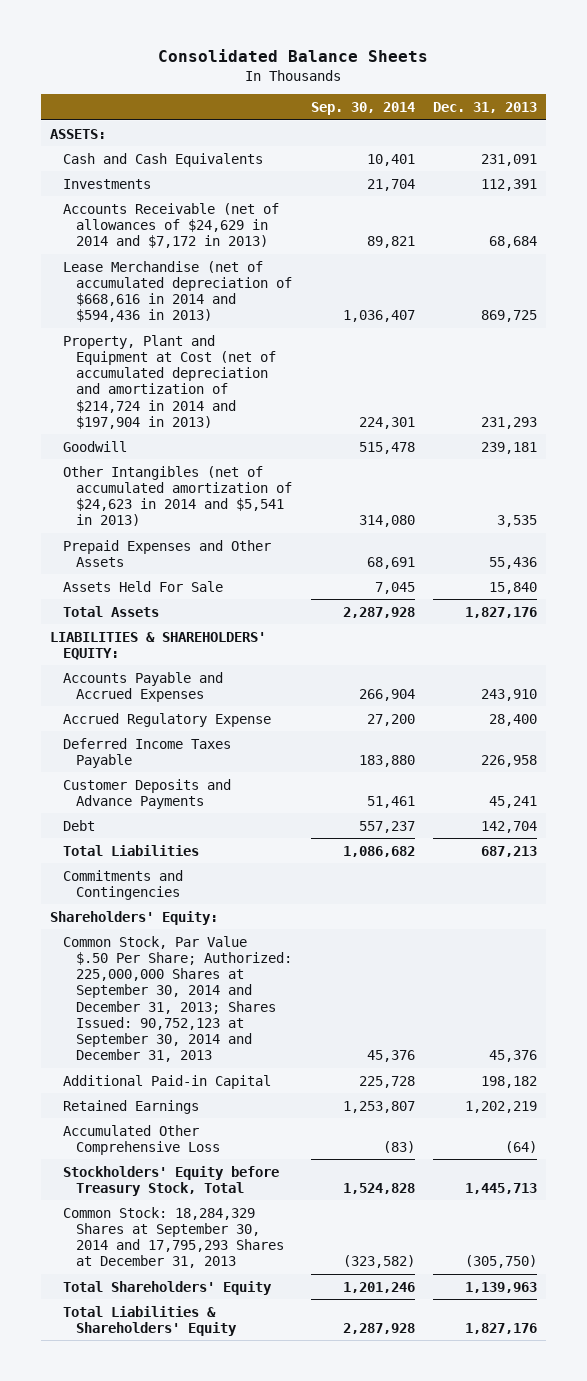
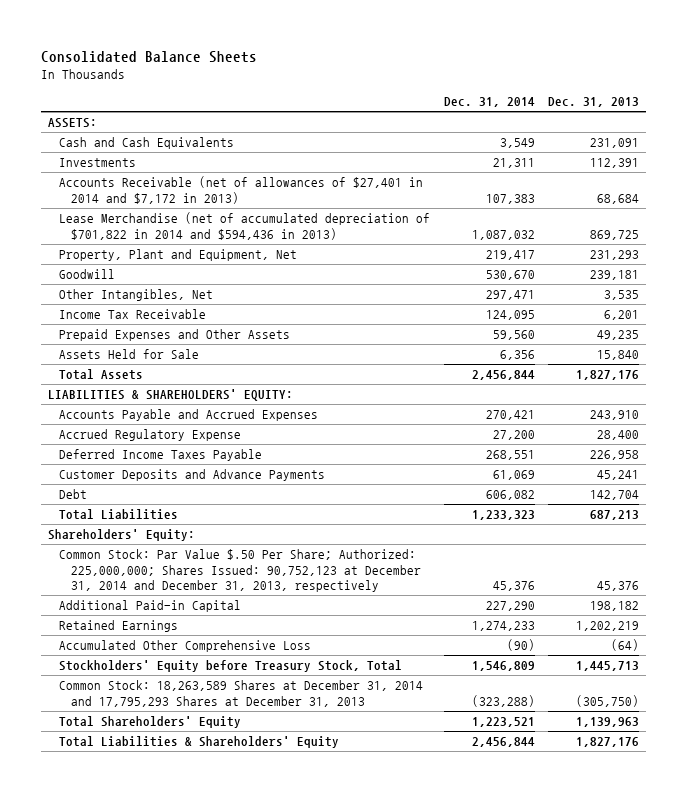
[310,102,415,116] Sep. 30, 2014 -> none
none -> [443,97,535,108] Dec. 31, 2014
[63,202,280,249] Accounts Receivable (net of allowances of $24,629 in 2014 and $7,172 in 2013) -> [59,176,424,204] Accounts Receivable (net of allowances of $27,401 in 2014 and $7,172 in 2013)
[63,260,293,323] Lease Merchandise (net of accumulated depreciation of $668,616 in 2014 and $594,436 in 2013) -> [59,212,431,240] Lease Merchandise (net of accumulated depreciation of $701,822 in 2014 and $594,436 in 2013)
[63,334,277,429] Property, Plant and Equipment at Cost (net of accumulated depreciation and amortization of $214,724 in 2014 and $197,904 in 2013) -> [59,249,298,262] Property, Plant and Equipment, Net
[63,465,293,527] Other Intangibles (net of accumulated amortization of $24,623 in 2014 and $5,541 in 2013) -> [59,289,214,302] Other Intangibles, Net
none -> [59,309,207,320] Income Tax Receivable
[488,556,537,569] 55,436 -> [597,330,640,341] 49,235
[63,580,224,592] Assets Held For Sale -> [59,349,200,360] Assets Held for Sale
[63,869,184,900] Commitments and Contingencies -> none
[63,935,293,1063] Common Stock, Par Value $.50 Per Share; Authorized: 225,000,000 Shares at September 30, 2014 and December 31, 2013; Shares Issued: 90,752,123 at September 30, 2014 and December 31, 2013 -> [59,549,421,592] Common Stock: Par Value $.50 Per Share; Authorized: 225,000,000; Shares Issued: 90,752,123 at December 31, 2014 and December 31, 2013, respectively
[63,1206,285,1269] Common Stock: 18,284,329 Shares at September 30, 2014 and 17,795,293 Shares at December 31, 2013 -> [59,680,424,707] Common Stock: 18,263,589 Shares at December 31, 2014 and 17,795,293 Shares at December 31, 2013

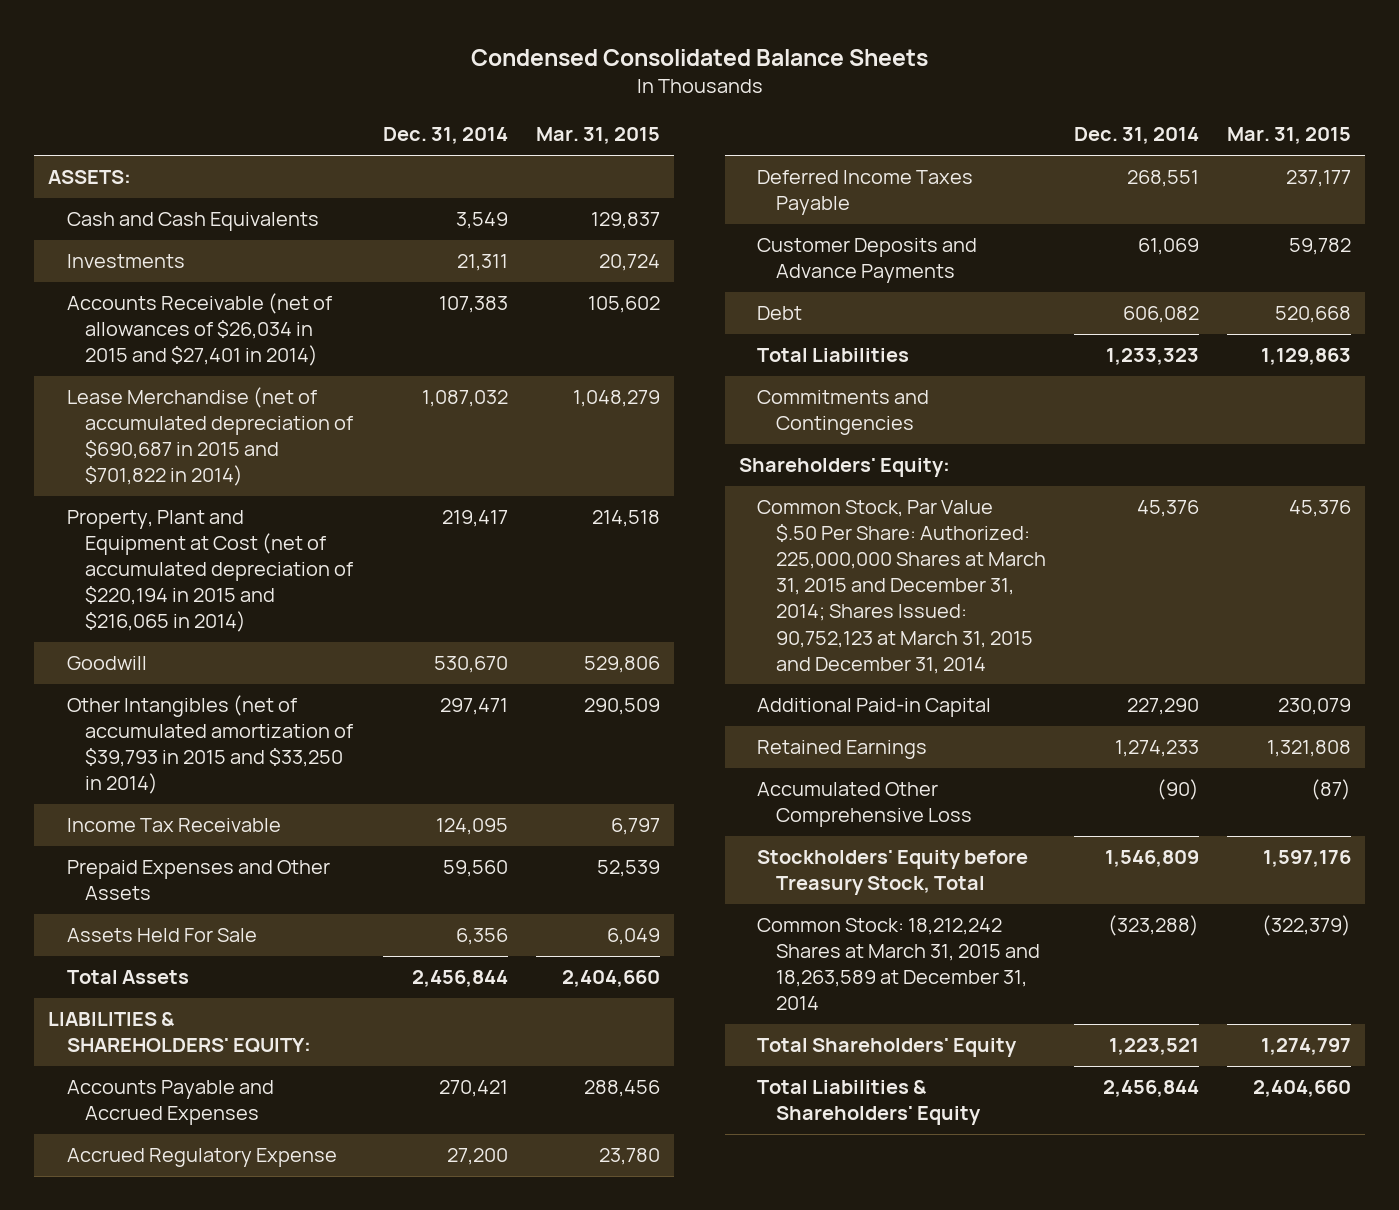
[41,50,258,63] Consolidated Balance Sheets -> [470,48,928,66] Condensed Consolidated Balance Sheets
[548,97,640,108] Dec. 31, 2013 -> none
none -> [536,127,661,145] Mar. 31, 2015
[59,176,424,204] Accounts Receivable (net of allowances of $27,401 in 2014 and $7,172 in 2013) -> [66,293,332,367] Accounts Receivable (net of allowances of $26,034 in 2015 and $27,401 in 2014)
[59,212,431,240] Lease Merchandise (net of accumulated depreciation of $701,822 in 2014 and $594,436 in 2013) -> [66,387,354,487] Lease Merchandise (net of accumulated depreciation of $690,687 in 2015 and $701,822 in 2014)
[59,249,298,262] Property, Plant and Equipment, Net -> [66,510,354,633] Property, Plant and Equipment at Cost (net of accumulated depreciation of $220,194 in 2015 and $216,065 in 2014)
[59,289,214,302] Other Intangibles, Net -> [66,695,354,795] Other Intangibles (net of accumulated amortization of $39,793 in 2015 and $33,250 in 2014)
[59,349,200,360] Assets Held for Sale -> [66,928,257,943] Assets Held For Sale
none -> [757,390,930,436] Commitments and Contingencies
[59,549,421,592] Common Stock: Par Value $.50 Per Share; Authorized: 225,000,000; Shares Issued: 90,752,123 at December 31, 2014 and December 31, 2013, respectively -> [757,500,1046,674] Common Stock, Par Value $.50 Per Share: Authorized: 225,000,000 Shares at March 31, 2015 and December 31, 2014; Shares Issued: 90,752,123 at March 31, 2015 and December 31, 2014
[59,680,424,707] Common Stock: 18,263,589 Shares at December 31, 2014 and 17,795,293 Shares at December 31, 2013 -> [757,918,1040,1011] Common Stock: 18,212,242 Shares at March 31, 2015 and 18,263,589 at December 31, 2014

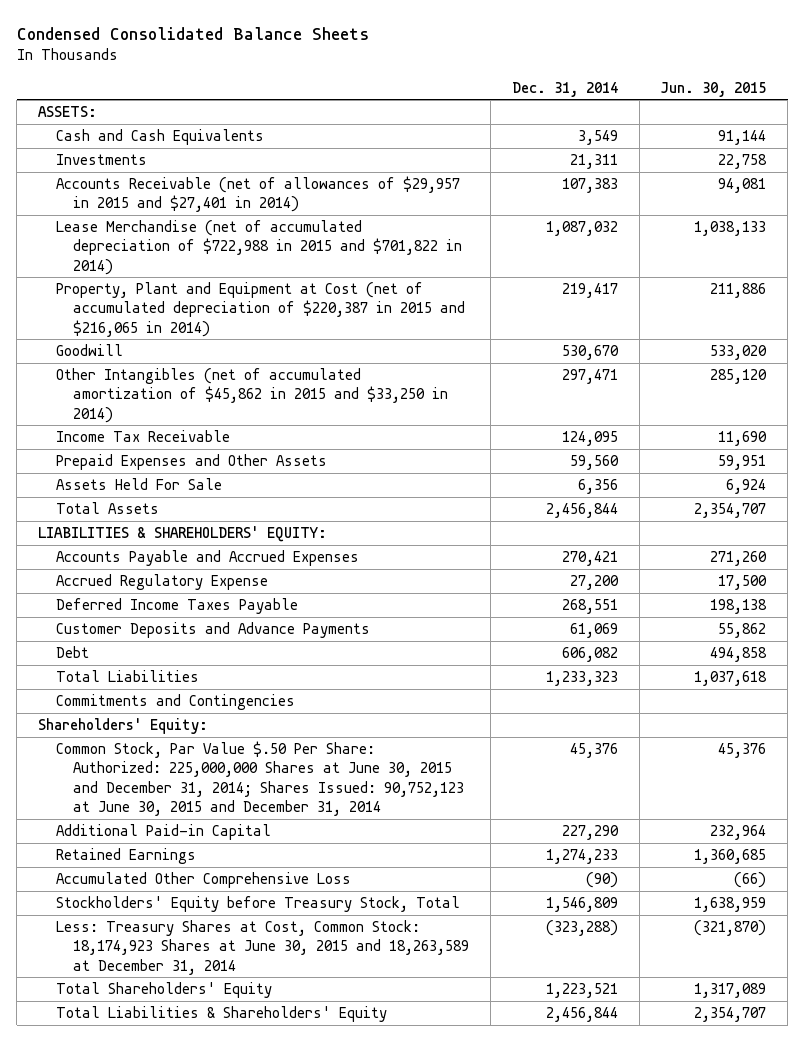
[536,127,661,145] Mar. 31, 2015 -> none
none -> [660,81,767,97] Jun. 30, 2015
[66,293,332,367] Accounts Receivable (net of allowances of $26,034 in 2015 and $27,401 in 2014) -> [55,176,460,213] Accounts Receivable (net of allowances of $29,957 in 2015 and $27,401 in 2014)
[66,387,354,487] Lease Merchandise (net of accumulated depreciation of $690,687 in 2015 and $701,822 in 2014) -> [55,220,463,275] Lease Merchandise (net of accumulated depreciation of $722,988 in 2015 and $701,822 in 2014)
[66,510,354,633] Property, Plant and Equipment at Cost (net of accumulated depreciation of $220,194 in 2015 and $216,065 in 2014) -> [55,282,466,337] Property, Plant and Equipment at Cost (net of accumulated depreciation of $220,387 in 2015 and $216,065 in 2014)
[66,695,354,795] Other Intangibles (net of accumulated amortization of $39,793 in 2015 and $33,250 in 2014) -> [55,368,449,423] Other Intangibles (net of accumulated amortization of $45,862 in 2015 and $33,250 in 2014)
[757,500,1046,674] Common Stock, Par Value $.50 Per Share: Authorized: 225,000,000 Shares at March 31, 2015 and December 31, 2014; Shares Issued: 90,752,123 at March 31, 2015 and December 31, 2014 -> [55,741,465,816] Common Stock, Par Value $.50 Per Share: Authorized: 225,000,000 Shares at June 30, 2015 and December 31, 2014; Shares Issued: 90,752,123 at June 30, 2015 and December 31, 2014
[757,918,1040,1011] Common Stock: 18,212,242 Shares at March 31, 2015 and 18,263,589 at December 31, 2014 -> [55,920,470,975] Less: Treasury Shares at Cost, Common Stock: 18,174,923 Shares at June 30, 2015 and 18,263,589 at December 31, 2014

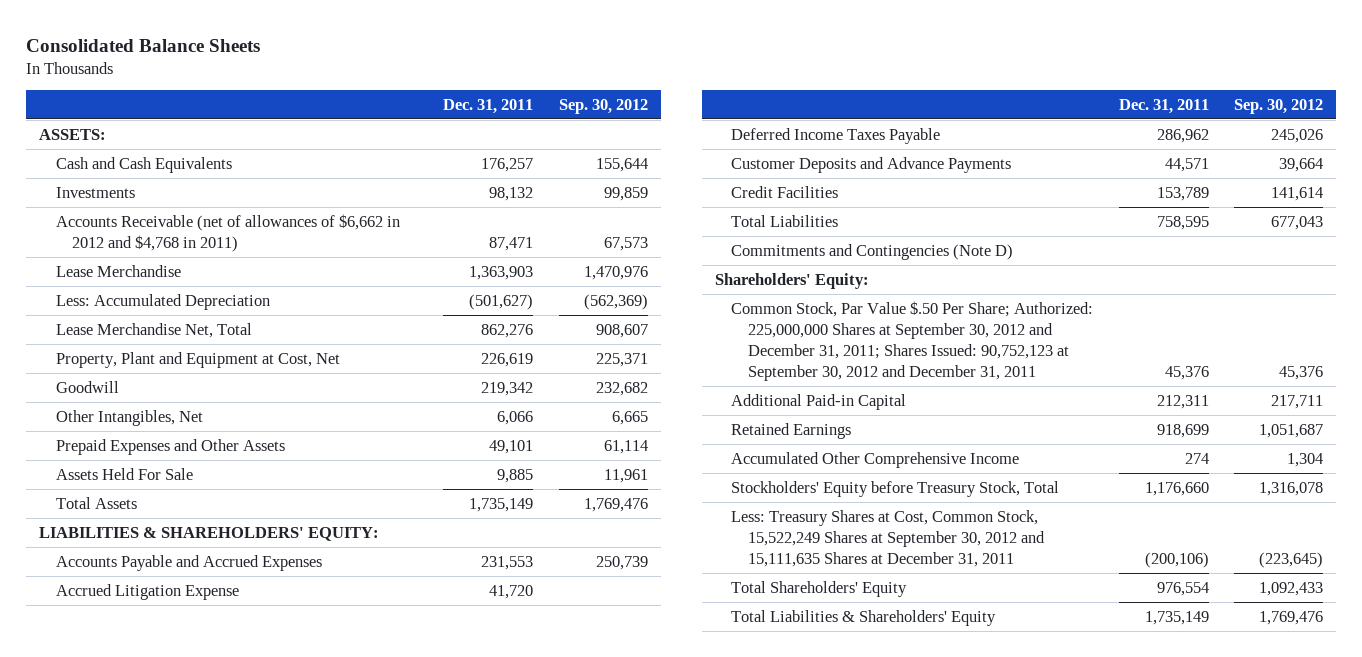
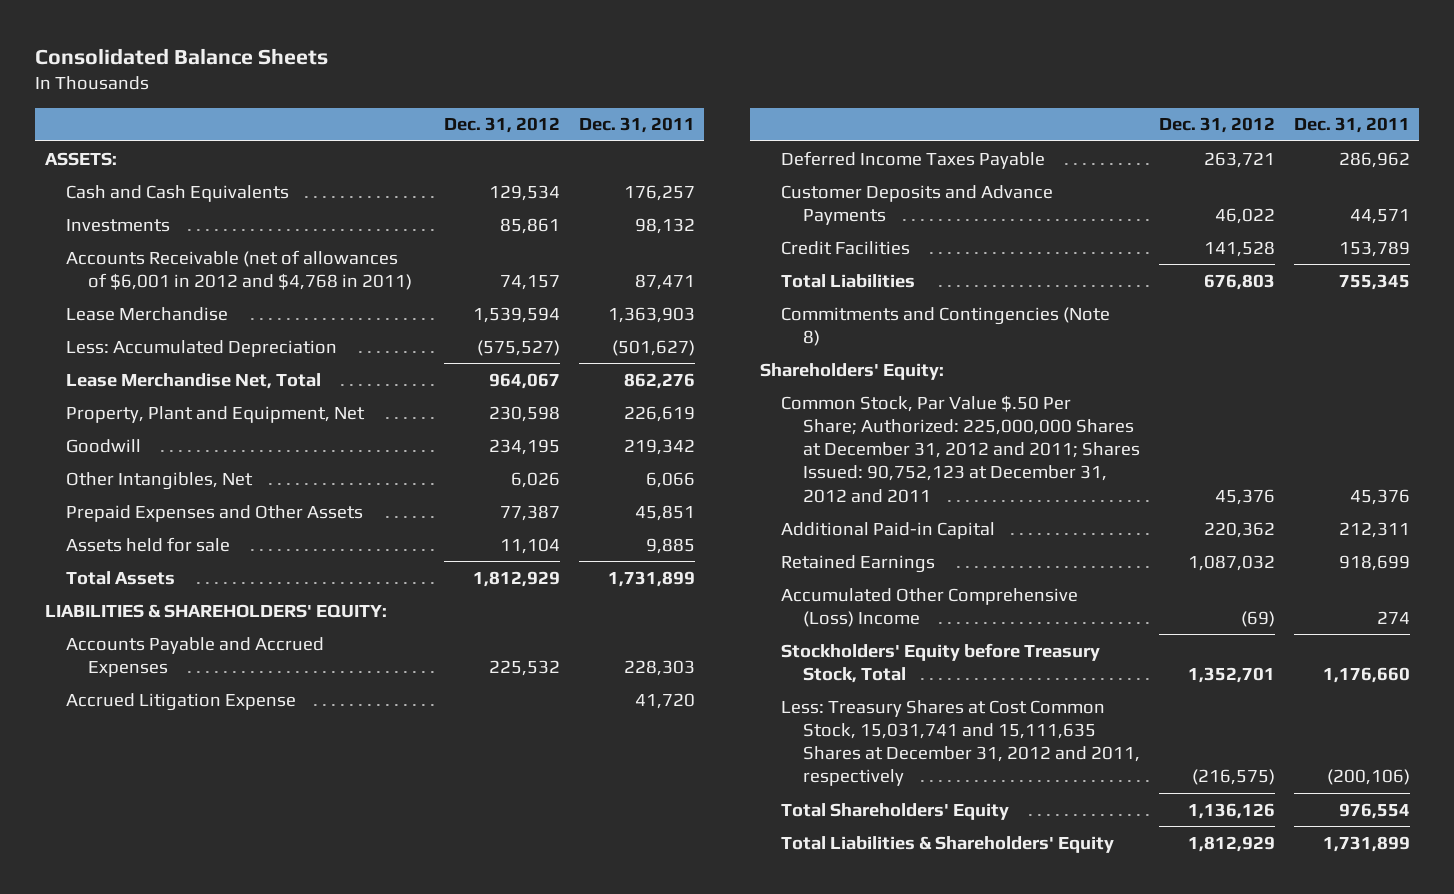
[558,98,648,114] Sep. 30, 2012 -> none
none -> [443,117,560,134] Dec. 31, 2012
[55,213,400,252] Accounts Receivable (net of allowances of $6,662 in 2012 and $4,768 in 2011) -> [66,249,413,290] Accounts Receivable (net of allowances of $6,001 in 2012 and $4,768 in 2011)
[55,351,340,368] Property, Plant and Equipment at Cost, Net -> [66,405,366,423] Property, Plant and Equipment, Net
[489,439,534,454] 49,101 -> [634,504,695,521] 45,851
[55,467,193,480] Assets Held For Sale -> [66,536,231,552] Assets held for sale
[469,497,534,512] 1,735,149 -> [607,570,695,587] 1,731,899
[481,555,534,570] 231,553 -> [623,659,695,676] 228,303
[1156,215,1209,230] 758,595 -> [1338,273,1410,290] 755,345
[731,243,1014,260] Commitments and Contingencies (Note D) -> [781,306,1111,346] Commitments and Contingencies (Note 8)
[731,300,1094,381] Common Stock, Par Value $.50 Per Share; Authorized: 225,000,000 Shares at September 30, 2012 and December 31, 2011; Shares Issued: 90,752,123 at September 30, 2012 and December 31, 2011 -> [781,394,1141,503] Common Stock, Par Value $.50 Per Share; Authorized: 225,000,000 Shares at December 31, 2012 and 2011; Shares Issued: 90,752,123 at December 31, 2012 and 2011
[731,451,1020,468] Accumulated Other Comprehensive Income -> [781,587,1079,627] Accumulated Other Comprehensive (Loss) Income
[731,509,1045,567] Less: Treasury Shares at Cost, Common Stock, 15,522,249 Shares at September 30, 2012 and 15,111,635 Shares at December 31, 2011 -> [781,699,1141,787] Less: Treasury Shares at Cost Common Stock, 15,031,741 and 15,111,635 Shares at December 31, 2012 and 2011, respectively
[1144,610,1209,625] 1,735,149 -> [1322,835,1410,852] 1,731,899

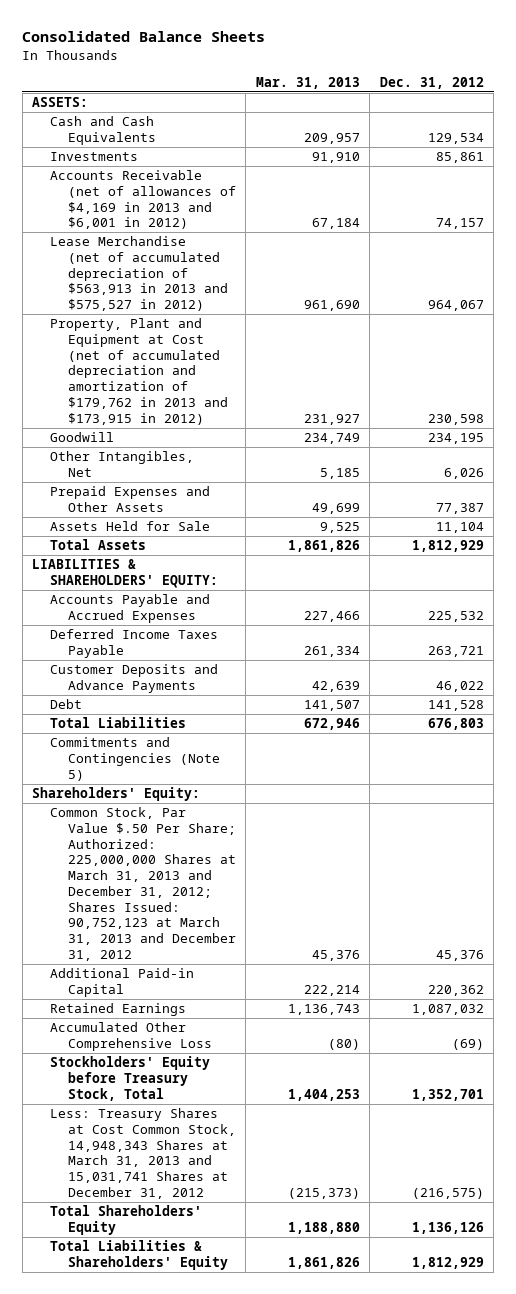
[578,117,695,134] Dec. 31, 2011 -> none
none -> [255,76,360,89] Mar. 31, 2013
[66,306,229,321] Lease Merchandise -> none
[66,339,338,357] Less: Accumulated Depreciation -> none
[66,249,413,290] Accounts Receivable (net of allowances of $6,001 in 2012 and $4,768 in 2011) -> [50,170,237,230] Accounts Receivable (net of allowances of $4,169 in 2013 and $6,001 in 2012)
[66,372,322,389] Lease Merchandise Net, Total -> [50,236,229,312] Lease Merchandise (net of accumulated depreciation of $563,913 in 2013 and $575,527 in 2012)
[66,405,366,423] Property, Plant and Equipment, Net -> [50,318,229,425] Property, Plant and Equipment at Cost (net of accumulated depreciation and amortization of $179,762 in 2013 and $173,915 in 2012)
[66,536,231,552] Assets held for sale -> [50,521,211,532] Assets Held for Sale
[66,692,297,711] Accrued Litigation Expense -> none
[781,240,911,255] Credit Facilities -> [50,699,83,710] Debt
[781,306,1111,346] Commitments and Contingencies (Note 8) -> [50,737,221,781] Commitments and Contingencies (Note 5)
[781,394,1141,503] Common Stock, Par Value $.50 Per Share; Authorized: 225,000,000 Shares at December 31, 2012 and 2011; Shares Issued: 90,752,123 at December 31, 2012 and 2011 -> [50,807,237,961] Common Stock, Par Value $.50 Per Share; Authorized: 225,000,000 Shares at March 31, 2013 and December 31, 2012; Shares Issued: 90,752,123 at March 31, 2013 and December 31, 2012
[781,587,1079,627] Accumulated Other Comprehensive (Loss) Income -> [50,1022,213,1051] Accumulated Other Comprehensive Loss
[781,699,1141,787] Less: Treasury Shares at Cost Common Stock, 15,031,741 and 15,111,635 Shares at December 31, 2012 and 2011, respectively -> [50,1108,237,1199] Less: Treasury Shares at Cost Common Stock, 14,948,343 Shares at March 31, 2013 and 15,031,741 Shares at December 31, 2012

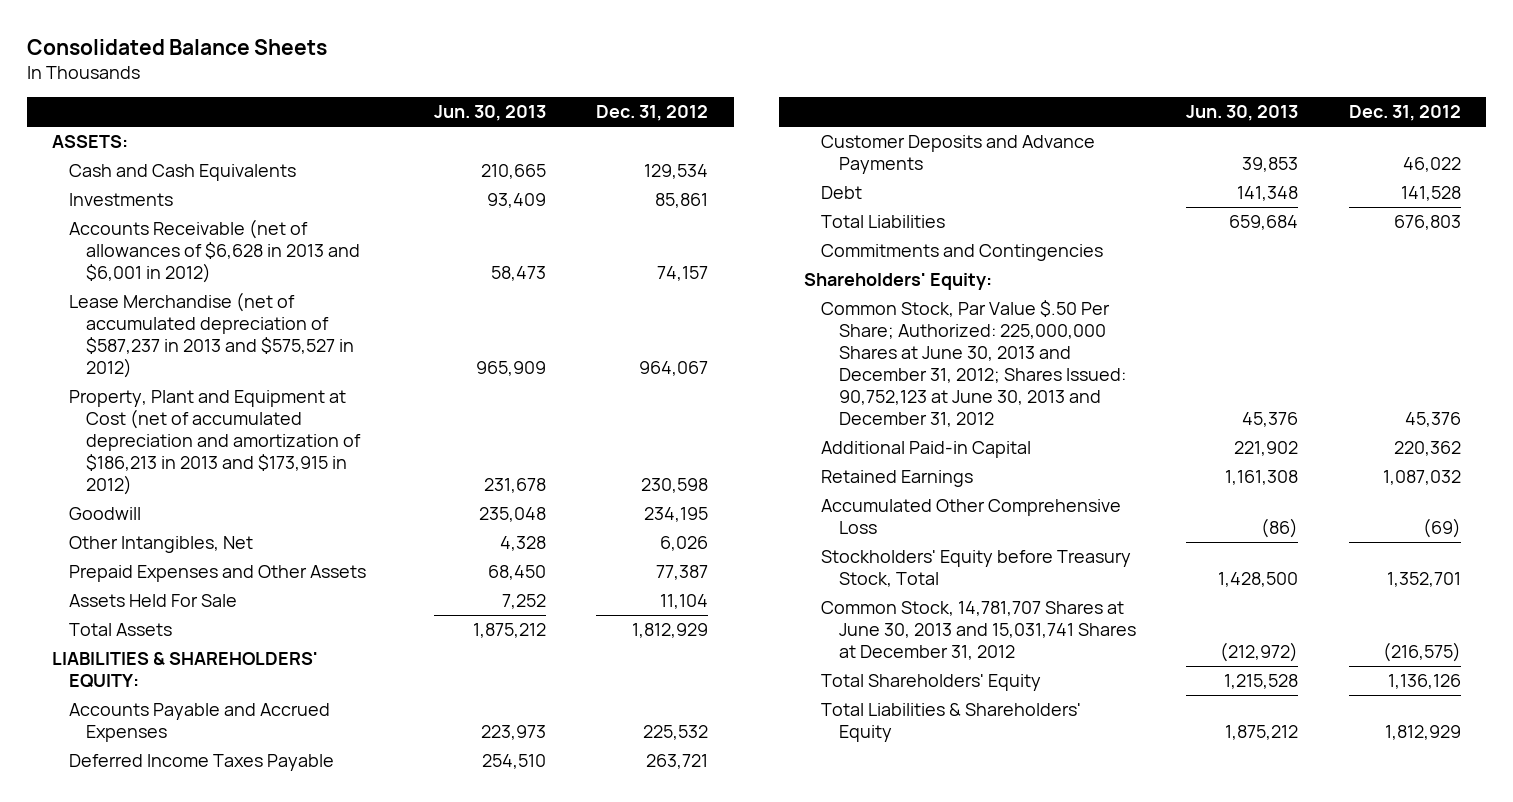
[255,76,360,89] Mar. 31, 2013 -> none
none -> [433,105,546,122] Jun. 30, 2013
[50,170,237,230] Accounts Receivable (net of allowances of $4,169 in 2013 and $6,001 in 2012) -> [69,219,361,284] Accounts Receivable (net of allowances of $6,628 in 2013 and $6,001 in 2012)
[50,236,229,312] Lease Merchandise (net of accumulated depreciation of $563,913 in 2013 and $575,527 in 2012) -> [69,292,355,379] Lease Merchandise (net of accumulated depreciation of $587,237 in 2013 and $575,527 in 2012)
[50,318,229,425] Property, Plant and Equipment at Cost (net of accumulated depreciation and amortization of $179,762 in 2013 and $173,915 in 2012) -> [69,390,362,496] Property, Plant and Equipment at Cost (net of accumulated depreciation and amortization of $186,213 in 2013 and $173,915 in 2012)
[50,521,211,532] Assets Held for Sale -> [69,594,238,608] Assets Held For Sale
[50,737,221,781] Commitments and Contingencies (Note 5) -> [821,244,1104,262] Commitments and Contingencies
[50,807,237,961] Common Stock, Par Value $.50 Per Share; Authorized: 225,000,000 Shares at March 31, 2013 and December 31, 2012; Shares Issued: 90,752,123 at March 31, 2013 and December 31, 2012 -> [821,300,1126,428] Common Stock, Par Value $.50 Per Share; Authorized: 225,000,000 Shares at June 30, 2013 and December 31, 2012; Shares Issued: 90,752,123 at June 30, 2013 and December 31, 2012
[50,1108,237,1199] Less: Treasury Shares at Cost Common Stock, 14,948,343 Shares at March 31, 2013 and 15,031,741 Shares at December 31, 2012 -> [821,601,1136,661] Common Stock, 14,781,707 Shares at June 30, 2013 and 15,031,741 Shares at December 31, 2012

